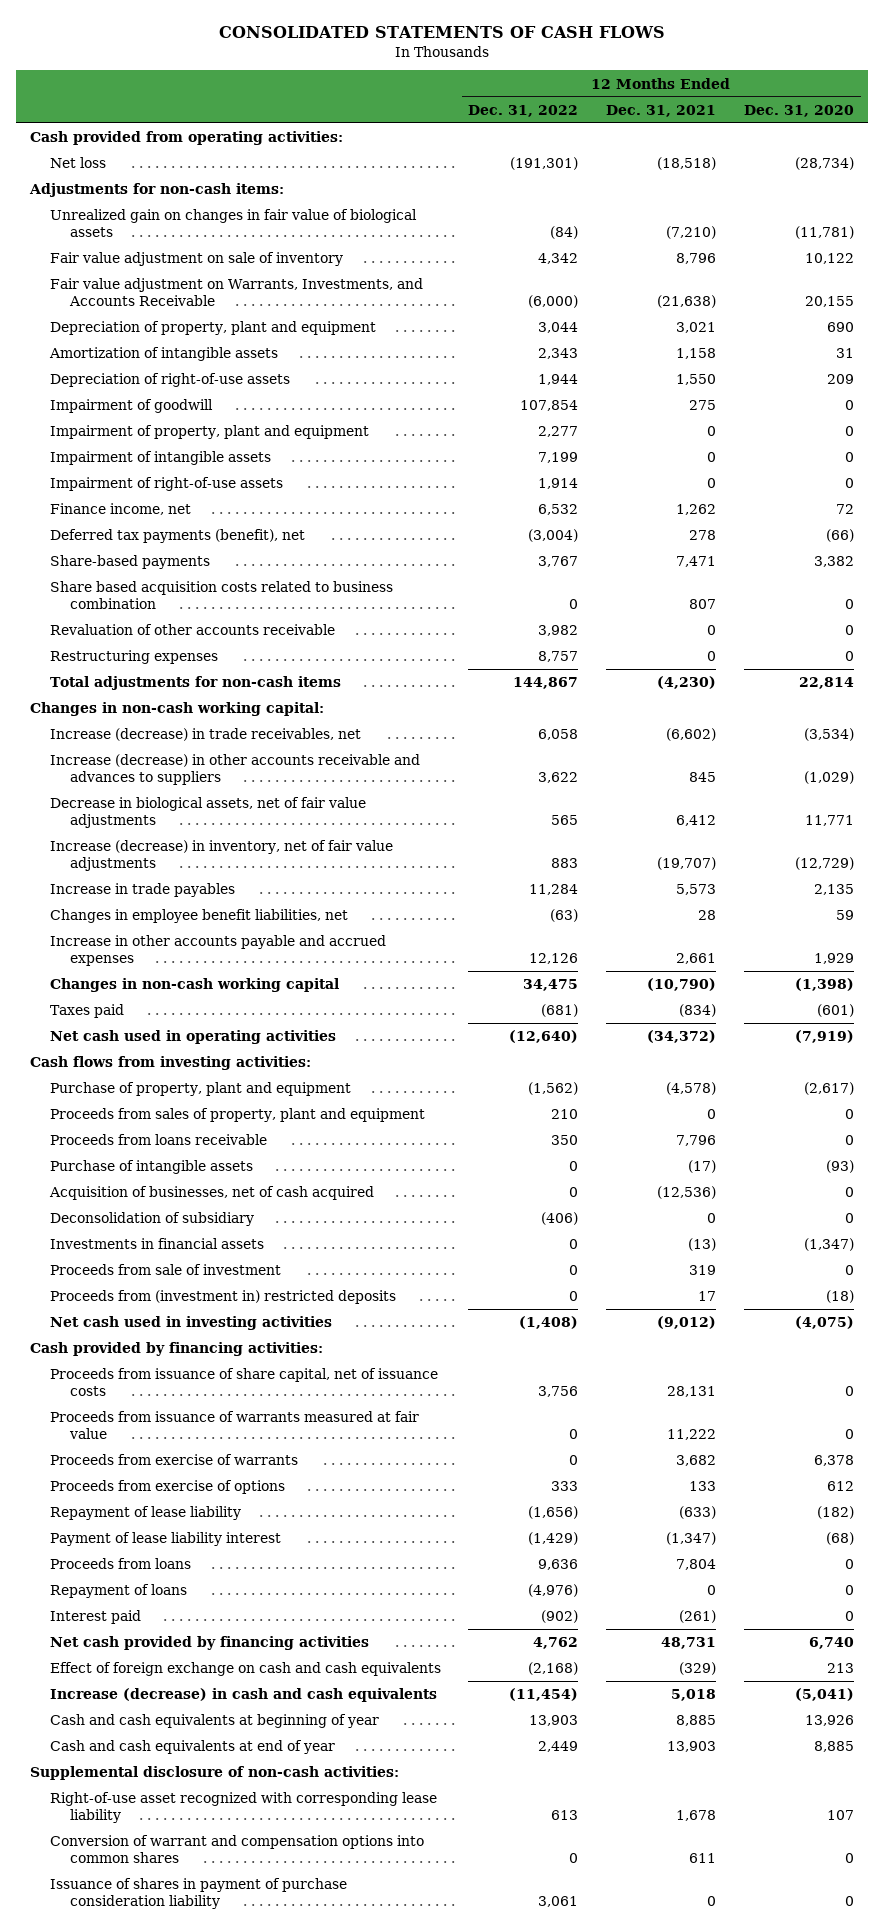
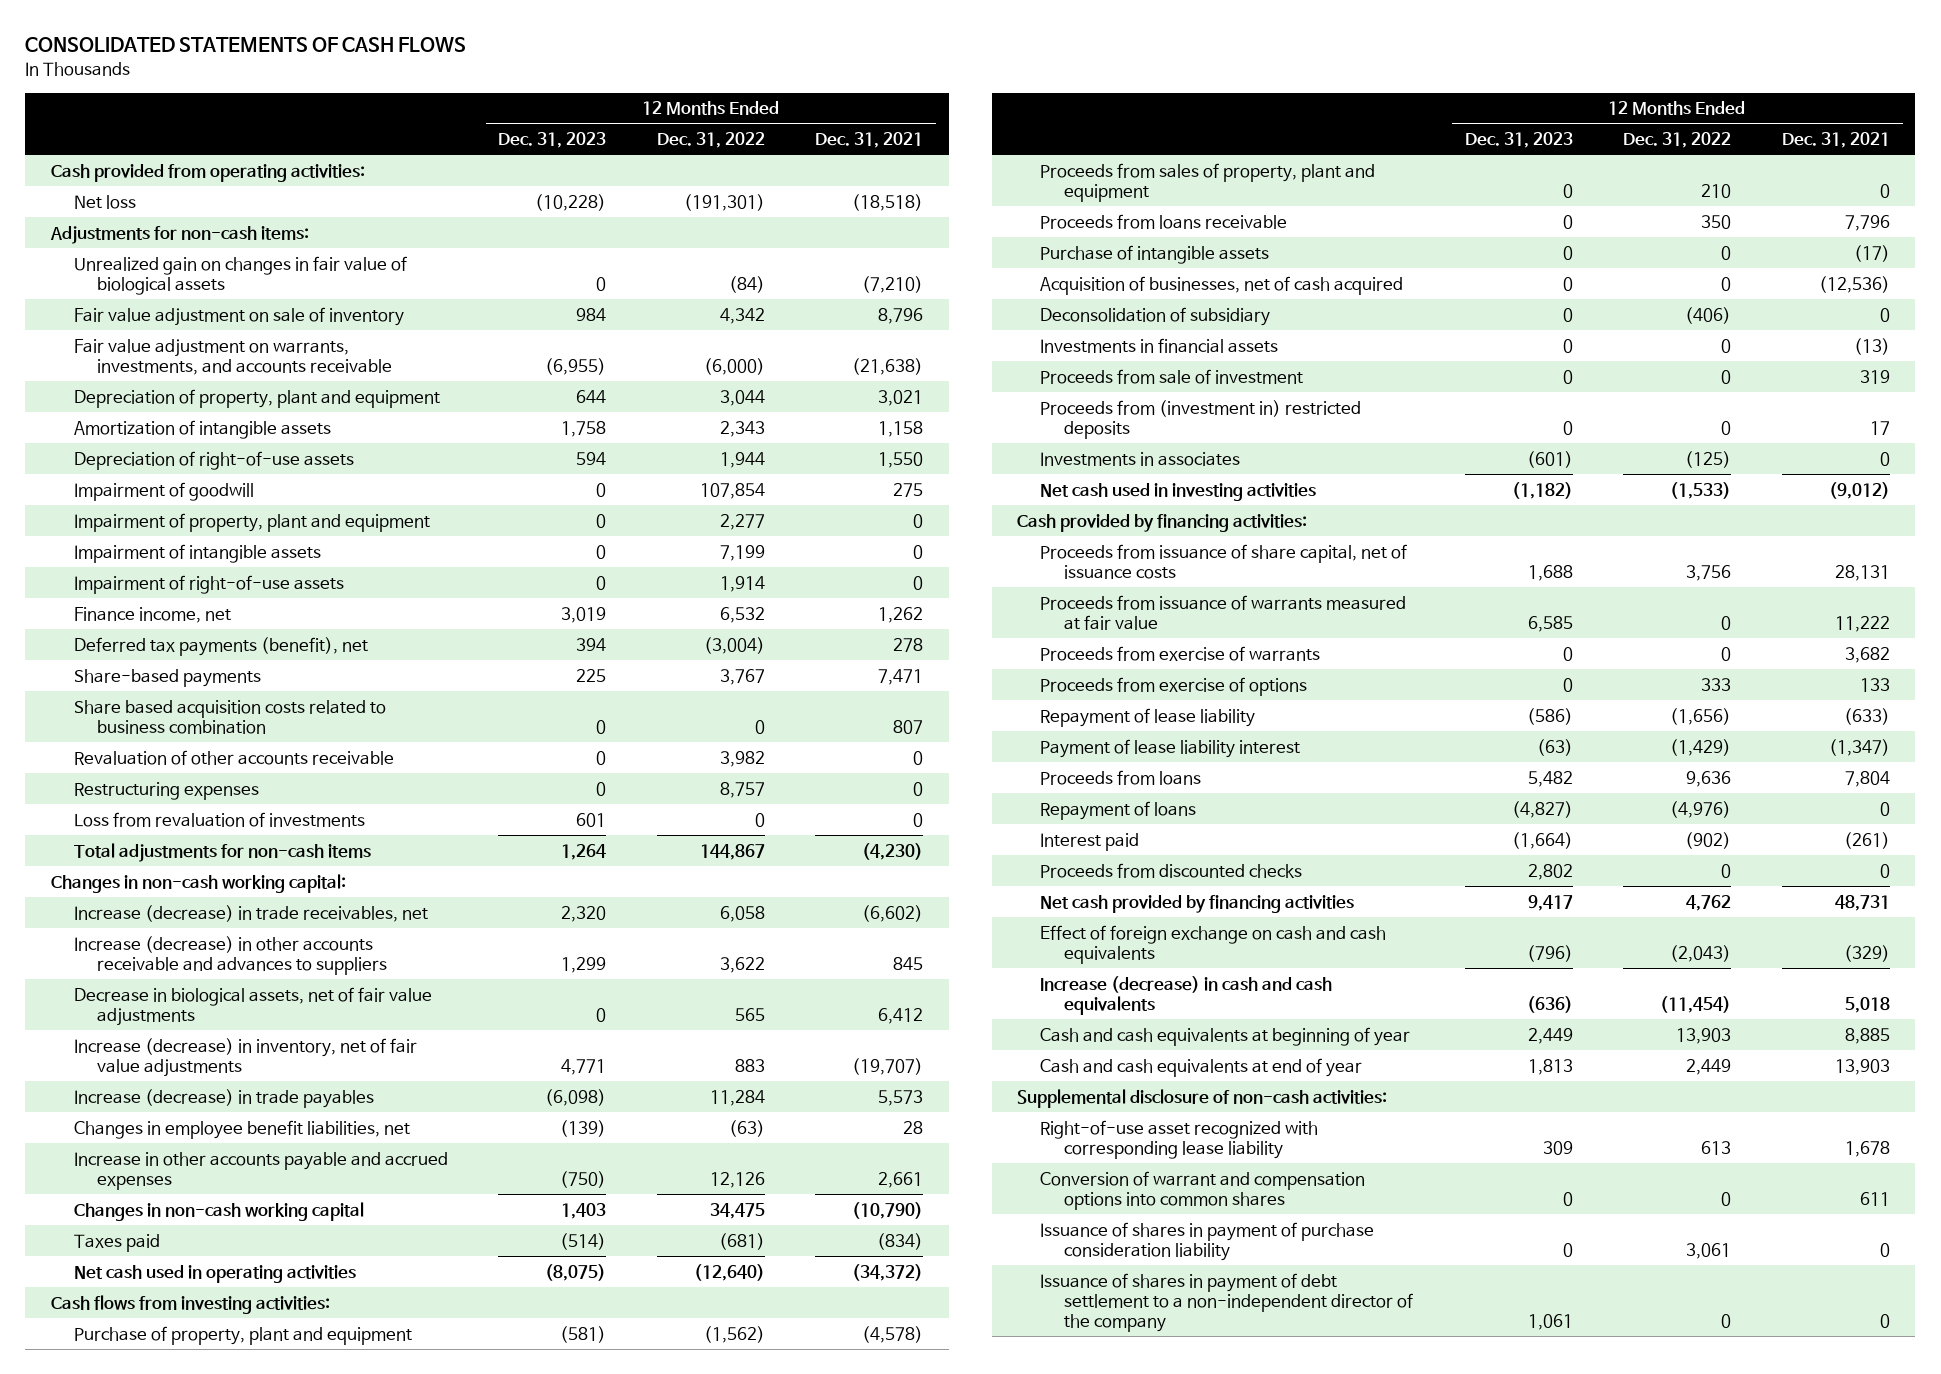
[743,104,854,117] Dec. 31, 2020 -> none
none -> [498,132,607,149] Dec. 31, 2023
[49,278,423,307] Fair value adjustment on Warrants, Investments, and Accounts Receivable -> [73,338,393,375] Fair value adjustment on warrants, investments, and accounts receivable
none -> [73,811,365,827] Loss from revaluation of investments
[49,883,235,898] Increase in trade payables -> [73,1088,374,1108] Increase (decrease) in trade payables
none -> [1040,451,1241,466] Investments in associates
[519,1316,579,1330] (1,408) -> [1670,481,1732,499] (1,533)
none -> [1040,862,1303,878] Proceeds from discounted checks
[528,1662,579,1676] (2,168) -> [1670,944,1732,962] (2,043)
none -> [1040,1272,1413,1333] Issuance of shares in payment of debt settlement to a non-independent director of the company

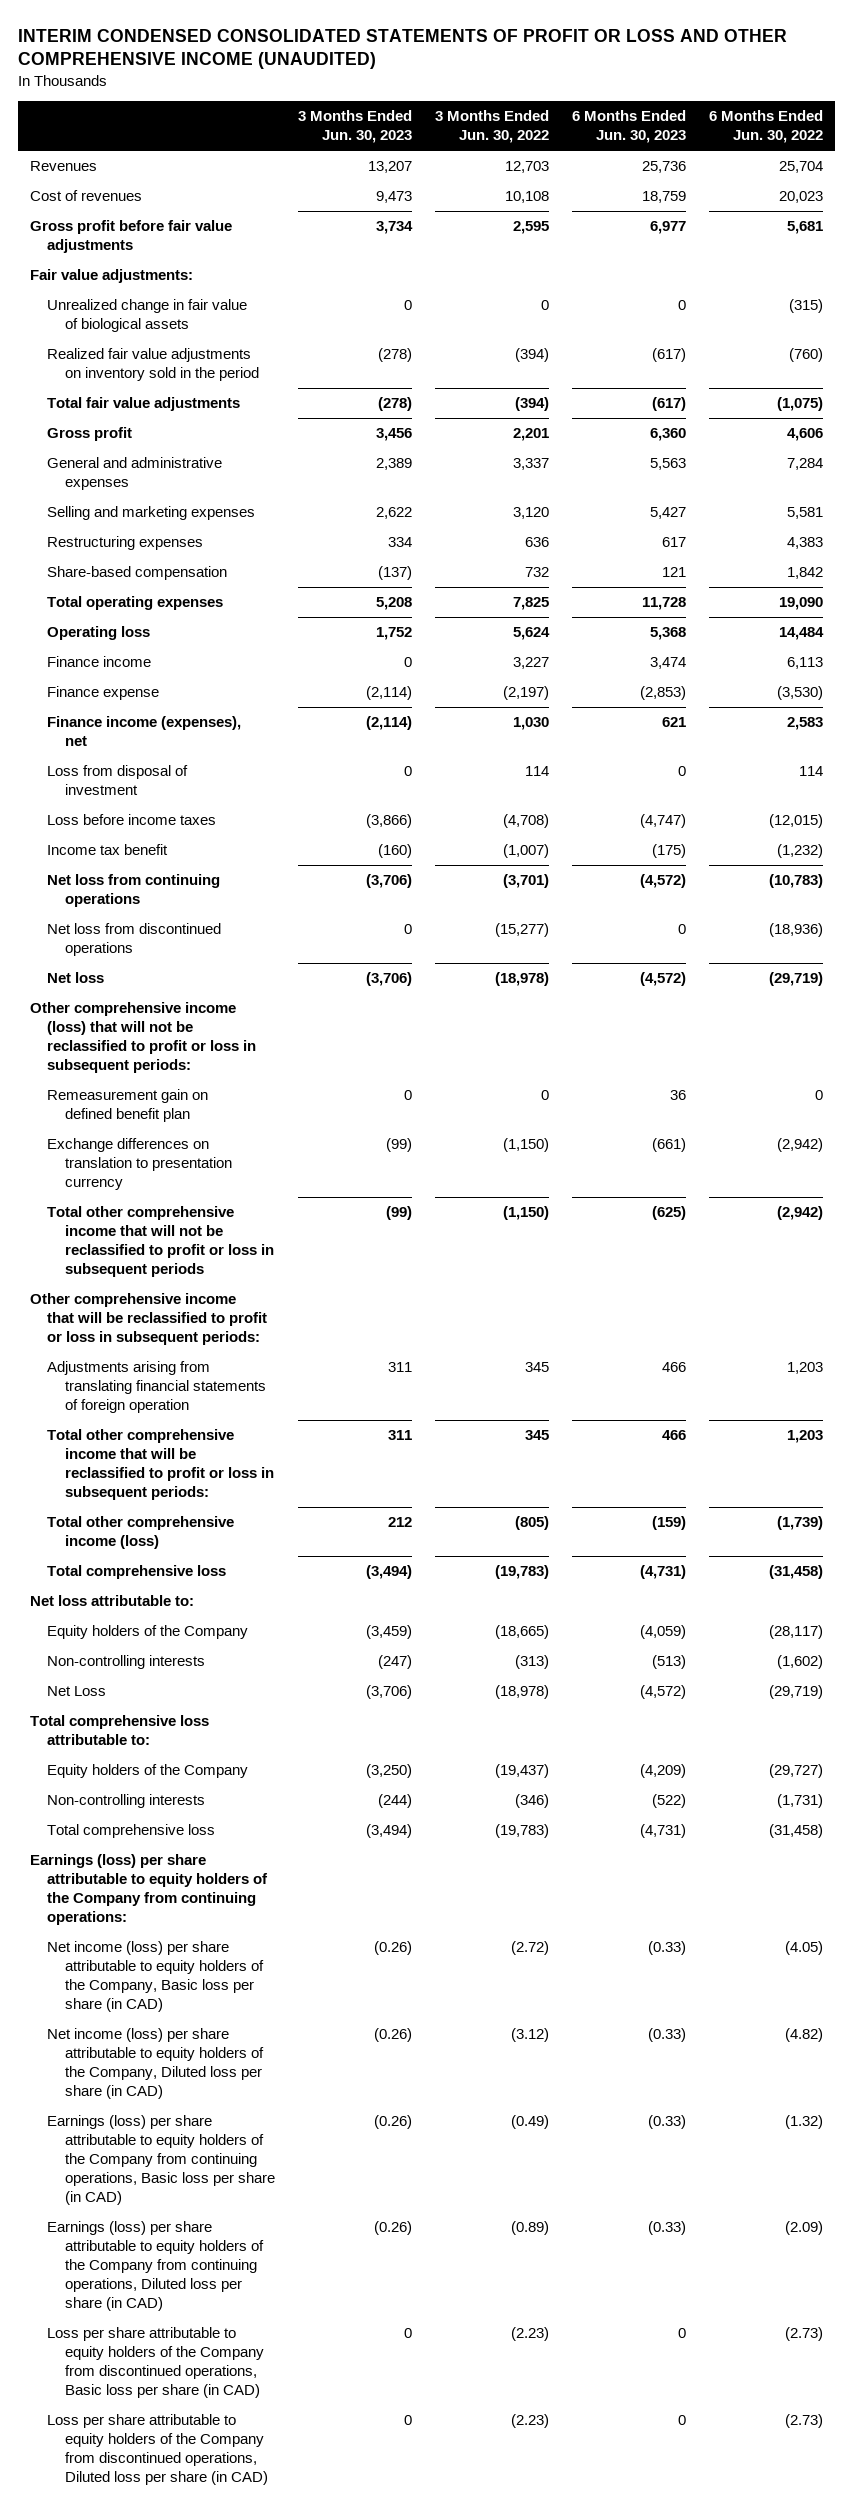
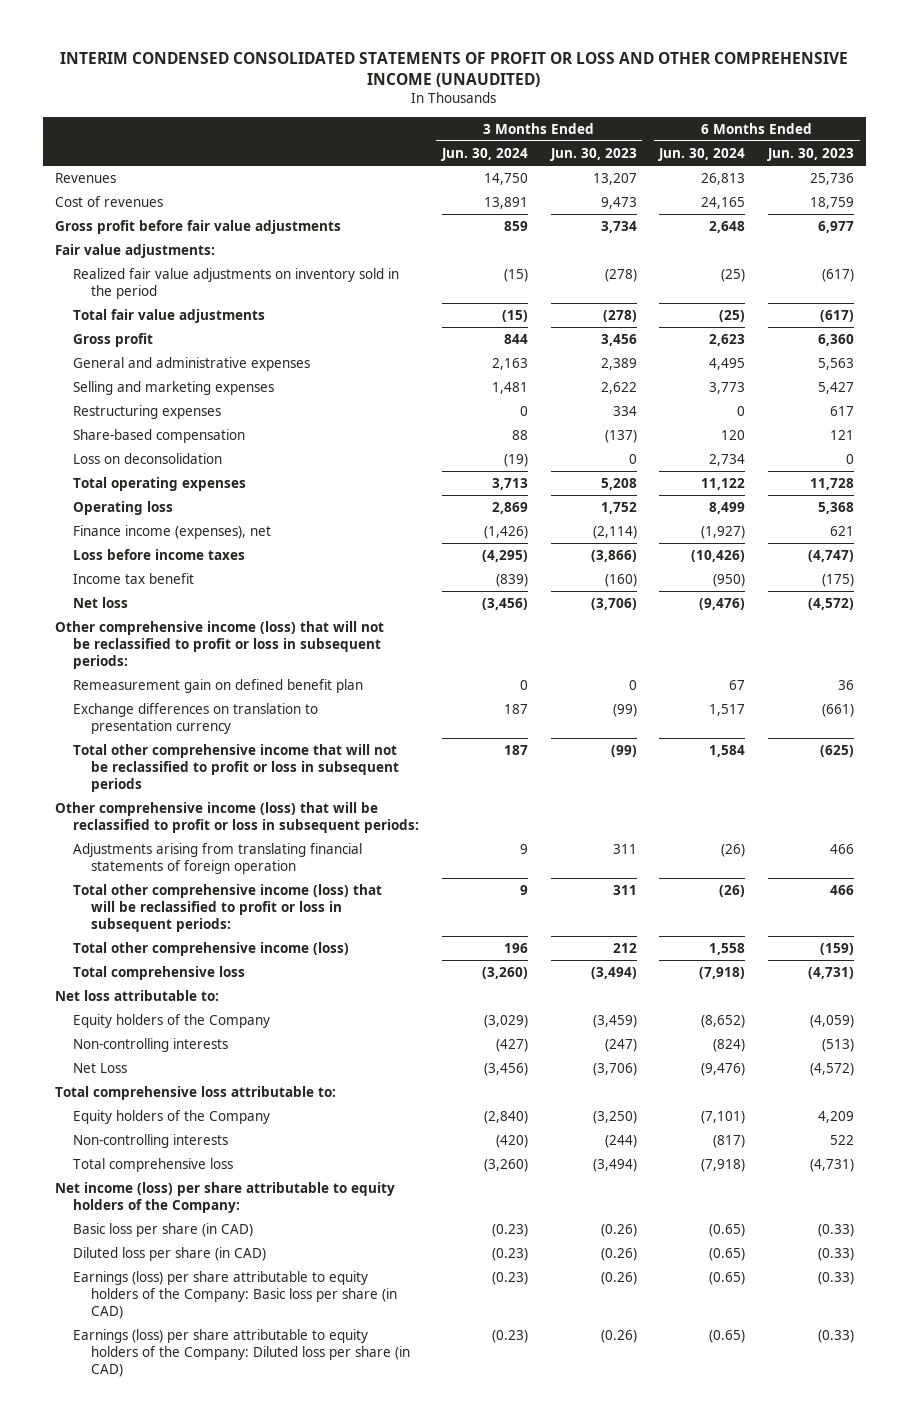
[435,110,550,143] 3 Months Ended Jun. 30, 2022 -> none
[709,110,824,143] 6 Months Ended Jun. 30, 2022 -> none
none -> [440,148,528,162] Jun. 30, 2024
none -> [658,148,746,162] Jun. 30, 2024
[47,299,248,333] Unrealized change in fair value of biological assets -> none
none -> [73,453,223,465] Loss on deconsolidation
[47,656,152,668] Finance income -> none
[47,686,160,701] Finance expense -> none
[47,765,189,796] Loss from disposal of investment -> none
[47,874,221,908] Net loss from continuing operations -> none
[47,923,222,957] Net loss from discontinued operations -> none
[29,1293,268,1346] Other comprehensive income that will be reclassified to profit or loss in subsequent periods: -> [54,802,420,833] Other comprehensive income (loss) that will be reclassified to profit or loss in subsequent periods:
[47,1429,274,1501] Total other comprehensive income that will be reclassified to profit or loss in subsequent periods: -> [73,884,383,932] Total other comprehensive income (loss) that will be reclassified to profit or loss in subsequent periods:
[640,1764,687,1779] (4,209) -> [818,1111,855,1124] 4,209
[652,1794,687,1809] (522) -> [830,1135,855,1146] 522
[47,2327,264,2399] Loss per share attributable to equity holders of the Company from discontinued operations, Basic loss per share (in CAD) -> none
[47,2414,268,2486] Loss per share attributable to equity holders of the Company from discontinued operations, Diluted loss per share (in CAD) -> none
[29,1854,269,1926] Earnings (loss) per share attributable to equity holders of the Company from continuing operations: -> [54,1182,395,1213] Net income (loss) per share attributable to equity holders of the Company:
[47,1941,264,2013] Net income (loss) per share attributable to equity holders of the Company, Basic loss per share (in CAD) -> [73,1223,254,1238] Basic loss per share (in CAD)
[47,2028,264,2100] Net income (loss) per share attributable to equity holders of the Company, Diluted loss per share (in CAD) -> [73,1247,267,1262] Diluted loss per share (in CAD)
[47,2115,275,2206] Earnings (loss) per share attributable to equity holders of the Company from continuing operations, Basic loss per share (in CAD) -> [73,1271,398,1319] Earnings (loss) per share attributable to equity holders of the Company: Basic loss per share (in CAD)
[47,2221,264,2312] Earnings (loss) per share attributable to equity holders of the Company from continuing operations, Diluted loss per share (in CAD) -> [73,1329,411,1377] Earnings (loss) per share attributable to equity holders of the Company: Diluted loss per share (in CAD)

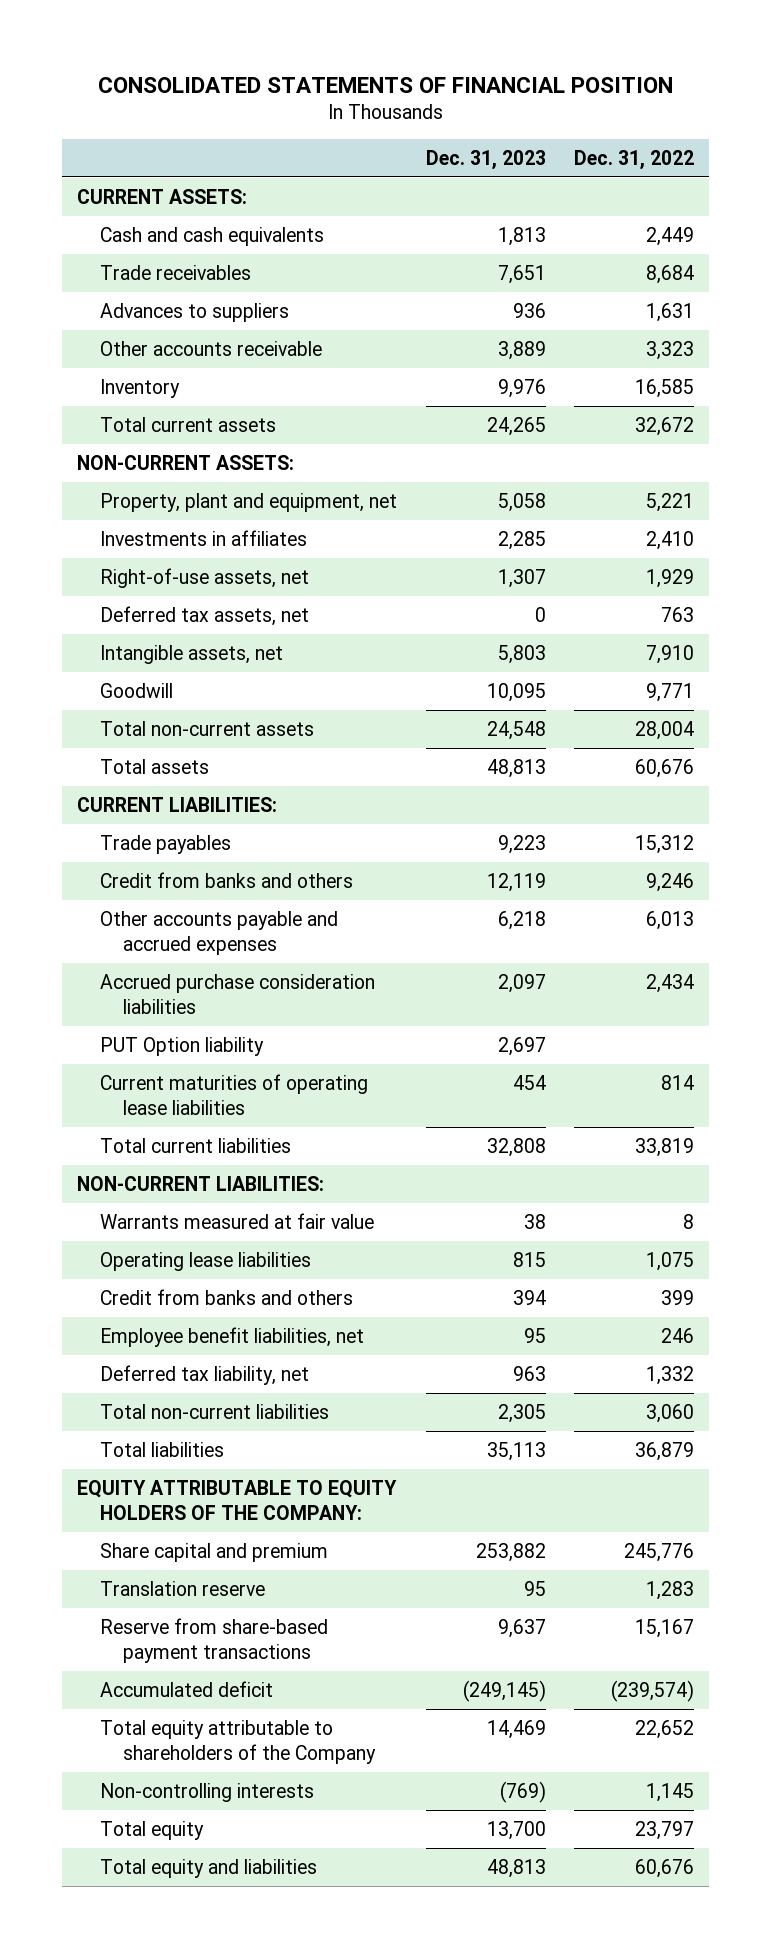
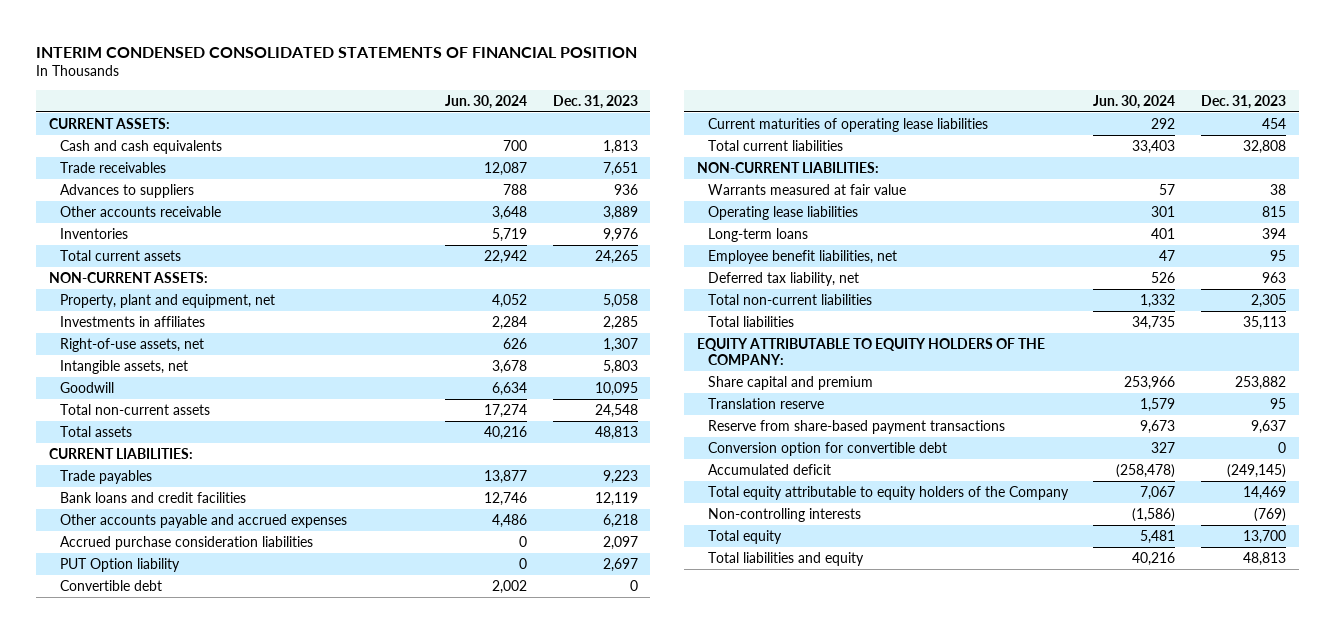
[97,76,673,93] CONSOLIDATED STATEMENTS OF FINANCIAL POSITION -> [36,46,638,58] INTERIM CONDENSED CONSOLIDATED STATEMENTS OF FINANCIAL POSITION
[574,149,695,170] Dec. 31, 2022 -> none
none -> [445,94,528,109] Jun. 30, 2024
[99,378,180,398] Inventory -> [59,227,128,239] Inventories
[99,605,309,626] Deferred tax assets, net -> none
[99,871,353,888] Credit from banks and others -> [59,491,246,503] Bank loans and credit facilities
none -> [59,579,162,591] Convertible debt
[99,1288,353,1305] Credit from banks and others -> [707,227,808,242] Long-term loans
none -> [707,441,947,456] Conversion option for convertible debt
[99,1719,376,1764] Total equity attributable to shareholders of the Company -> [707,485,1069,500] Total equity attributable to equity holders of the Company
[99,1858,317,1878] Total equity and liabilities -> [707,551,864,566] Total liabilities and equity

